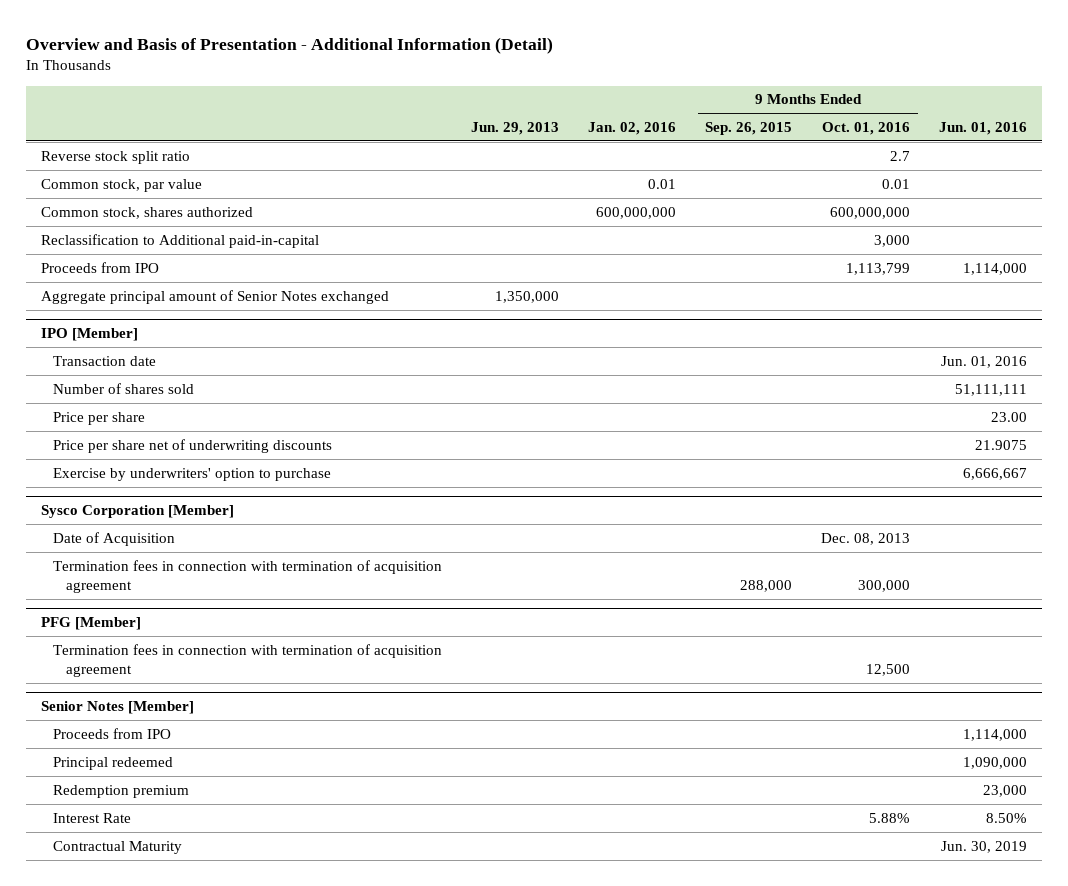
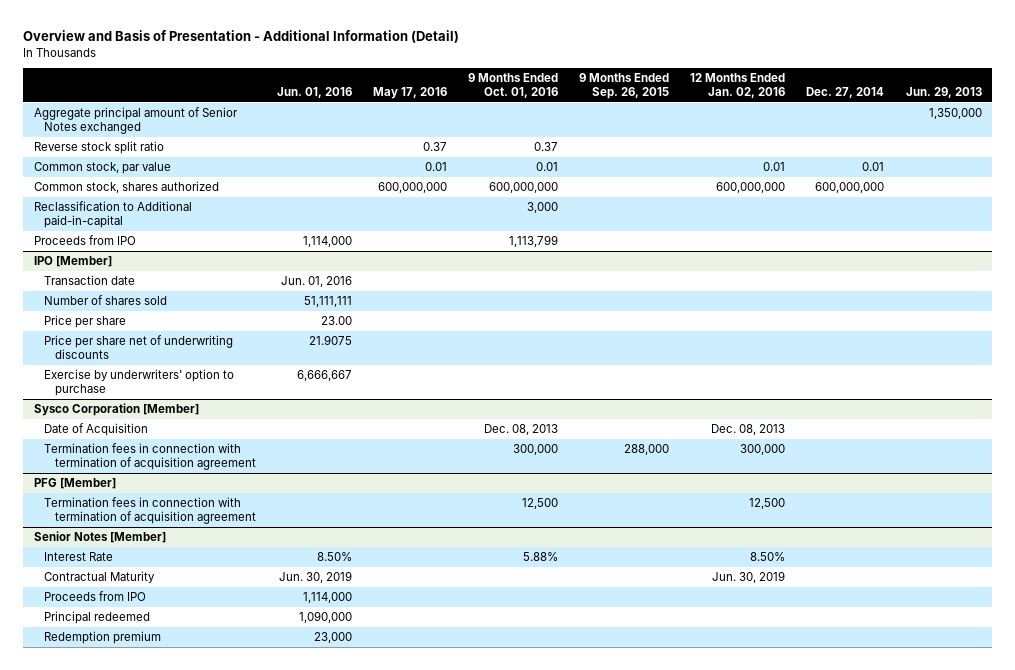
[588,121,677,135] Jan. 02, 2016 -> none
none -> [372,87,447,100] May 17, 2016
none -> [690,73,786,99] 12 Months Ended Jan. 02, 2016
none -> [806,87,885,99] Dec. 27, 2014
[40,289,389,304] Aggregate principal amount of Senior Notes exchanged -> [33,107,238,135] Aggregate principal amount of Senior Notes exchanged
[890,150,911,161] 2.7 -> [534,142,559,152] 0.37
[53,812,132,823] Interest Rate -> [44,552,114,562] Interest Rate
[53,840,183,854] Contractual Maturity -> [44,571,156,584] Contractual Maturity

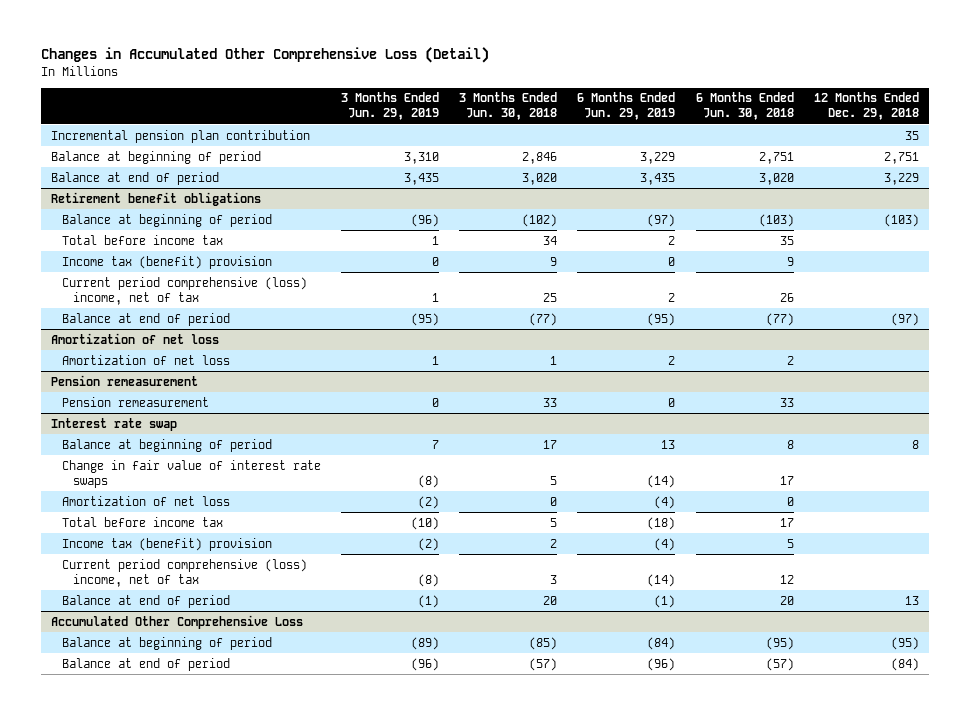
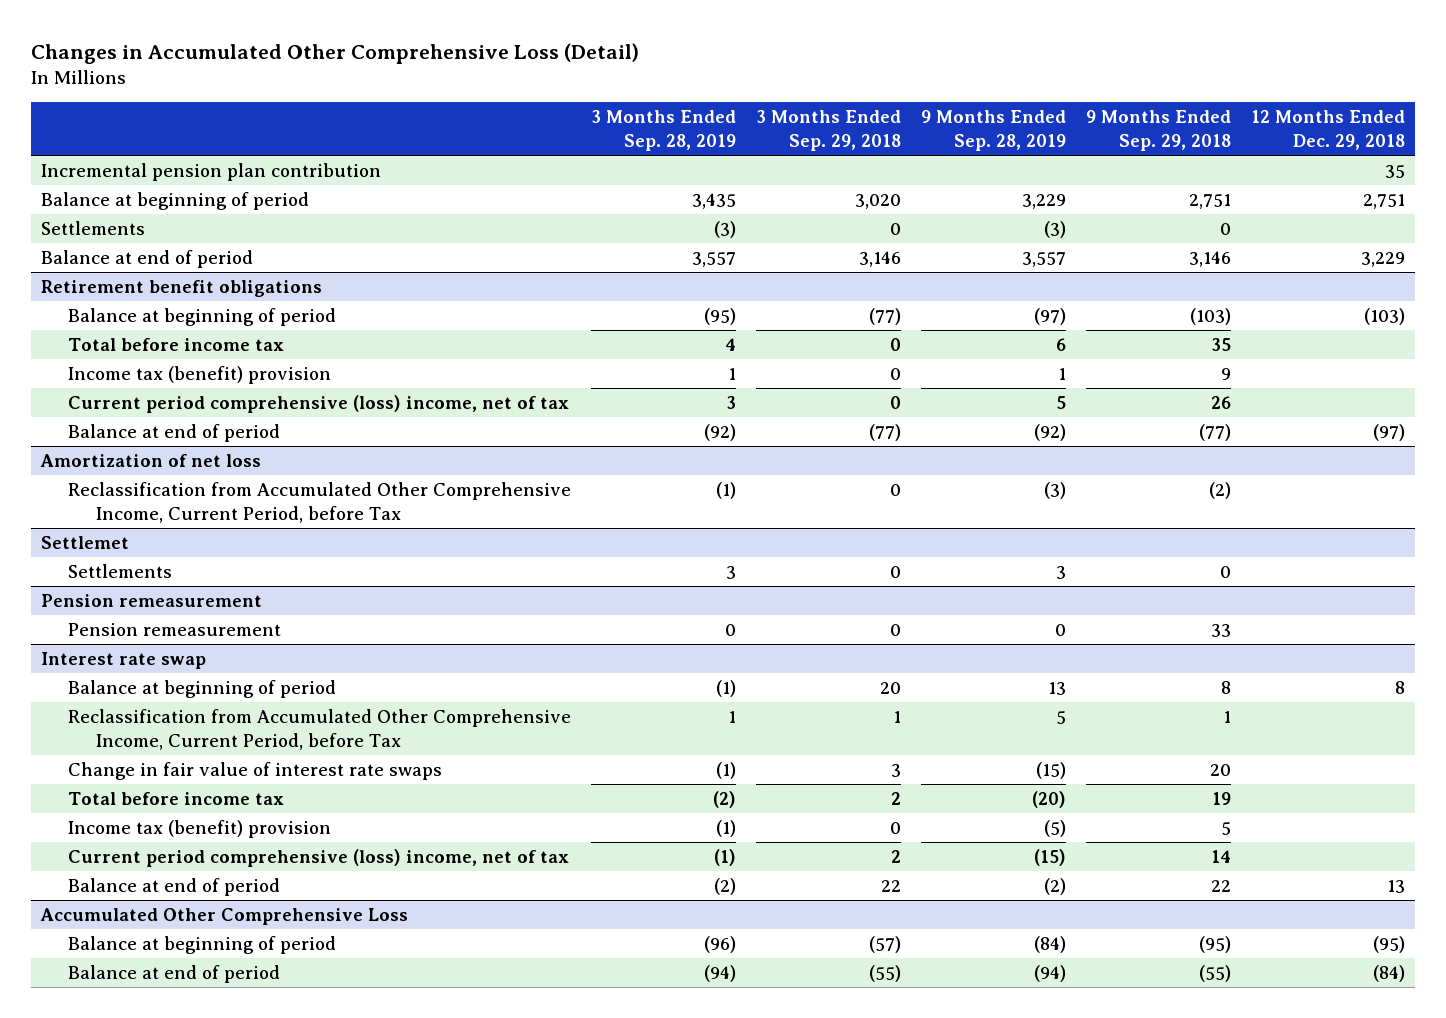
[341,92,440,121] 3 Months Ended Jun. 29, 2019 -> none
[459,92,558,121] 3 Months Ended Jun. 30, 2018 -> none
[577,92,676,121] 6 Months Ended Jun. 29, 2019 -> none
[695,92,794,121] 6 Months Ended Jun. 30, 2018 -> none
none -> [591,110,737,152] 3 Months Ended Sep. 28, 2019
none -> [756,110,902,152] 3 Months Ended Sep. 29, 2018
none -> [921,110,1067,152] 9 Months Ended Sep. 28, 2019
none -> [1086,110,1232,152] 9 Months Ended Sep. 29, 2018
none -> [41,220,146,235] Settlements
[61,354,230,365] Amortization of net loss -> [68,481,572,523] Reclassification from Accumulated Other Comprehensive Income, Current Period, before Tax
none -> [41,535,130,549] Settlemet
none -> [68,563,173,578] Settlements
none -> [68,708,572,750] Reclassification from Accumulated Other Comprehensive Income, Current Period, before Tax
[61,495,230,506] Amortization of net loss -> none

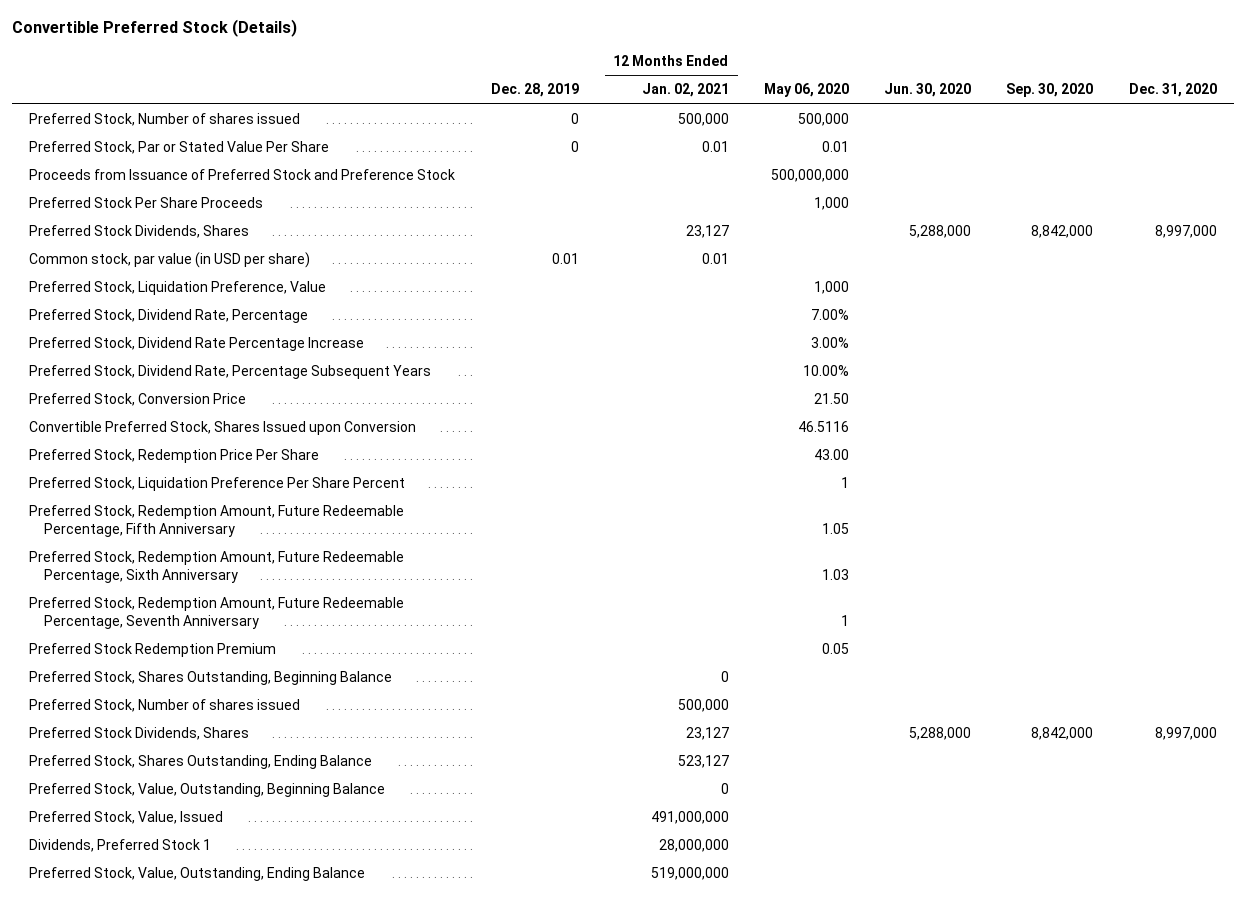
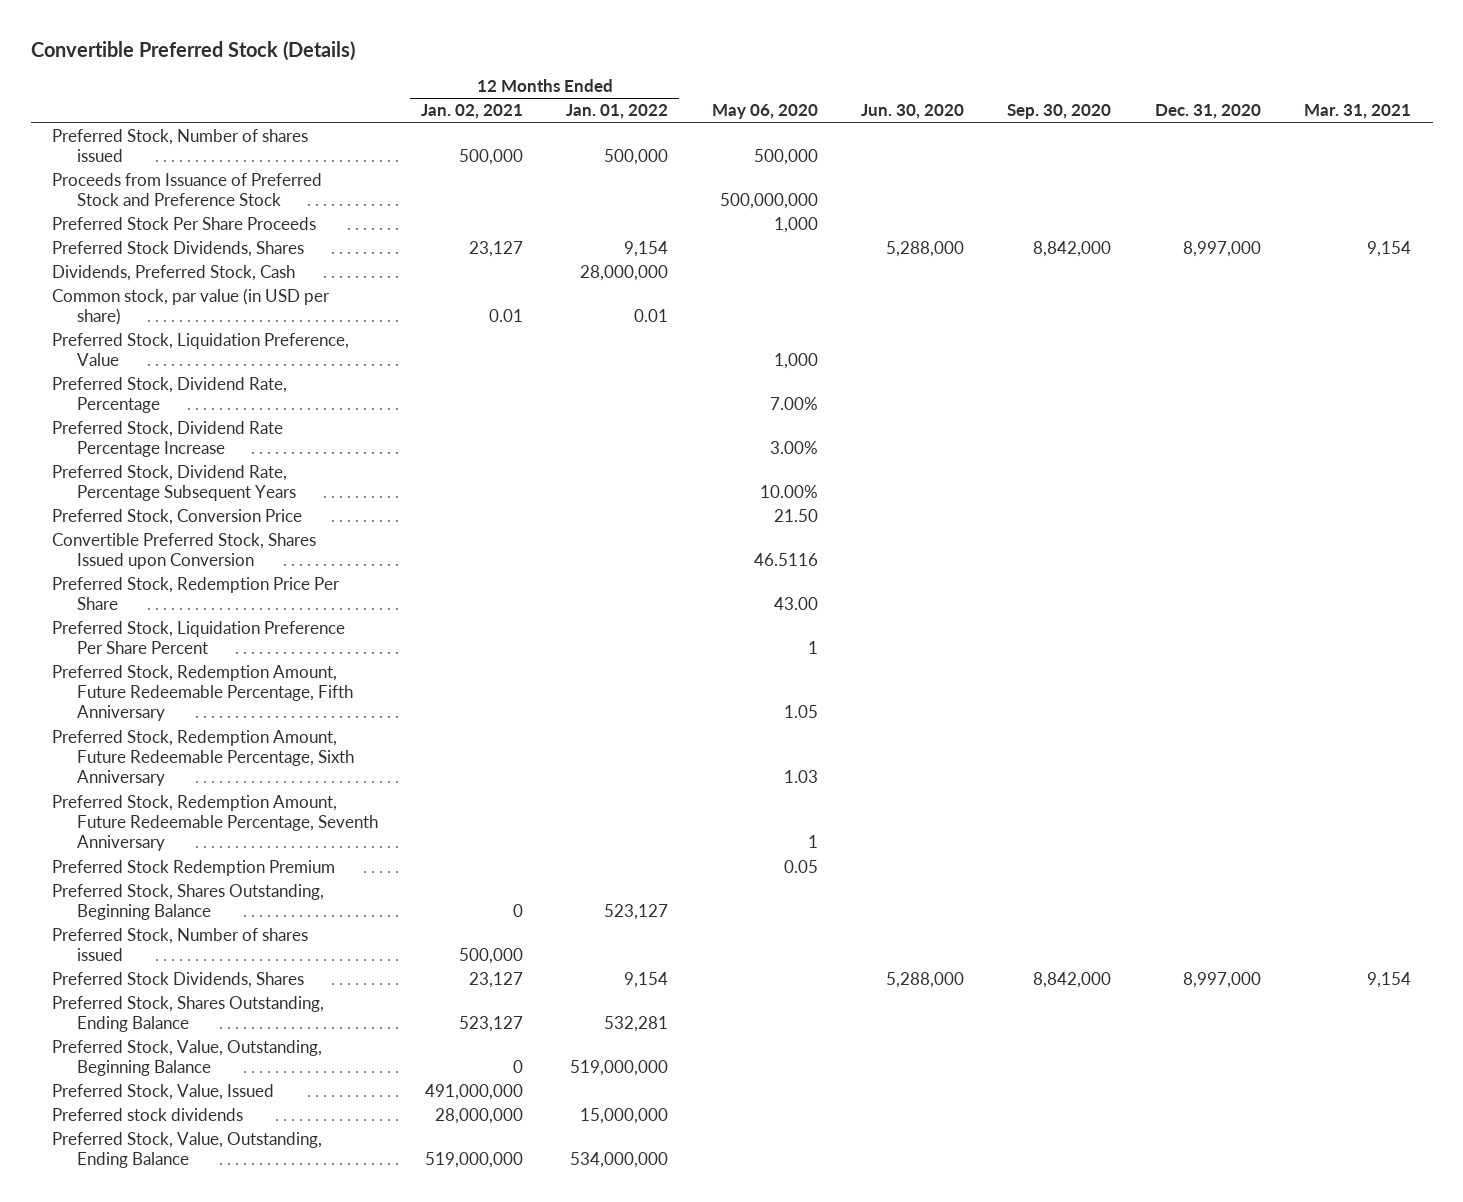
[490,83,579,98] Dec. 28, 2019 -> none
none -> [566,104,669,120] Jan. 01, 2022
none -> [1304,104,1412,120] Mar. 31, 2021
[29,141,330,155] Preferred Stock, Par or Stated Value Per Share -> none
none -> [52,265,296,282] Dividends, Preferred Stock, Cash
[29,839,212,853] Dividends, Preferred Stock 1 -> [52,1108,244,1122] Preferred stock dividends

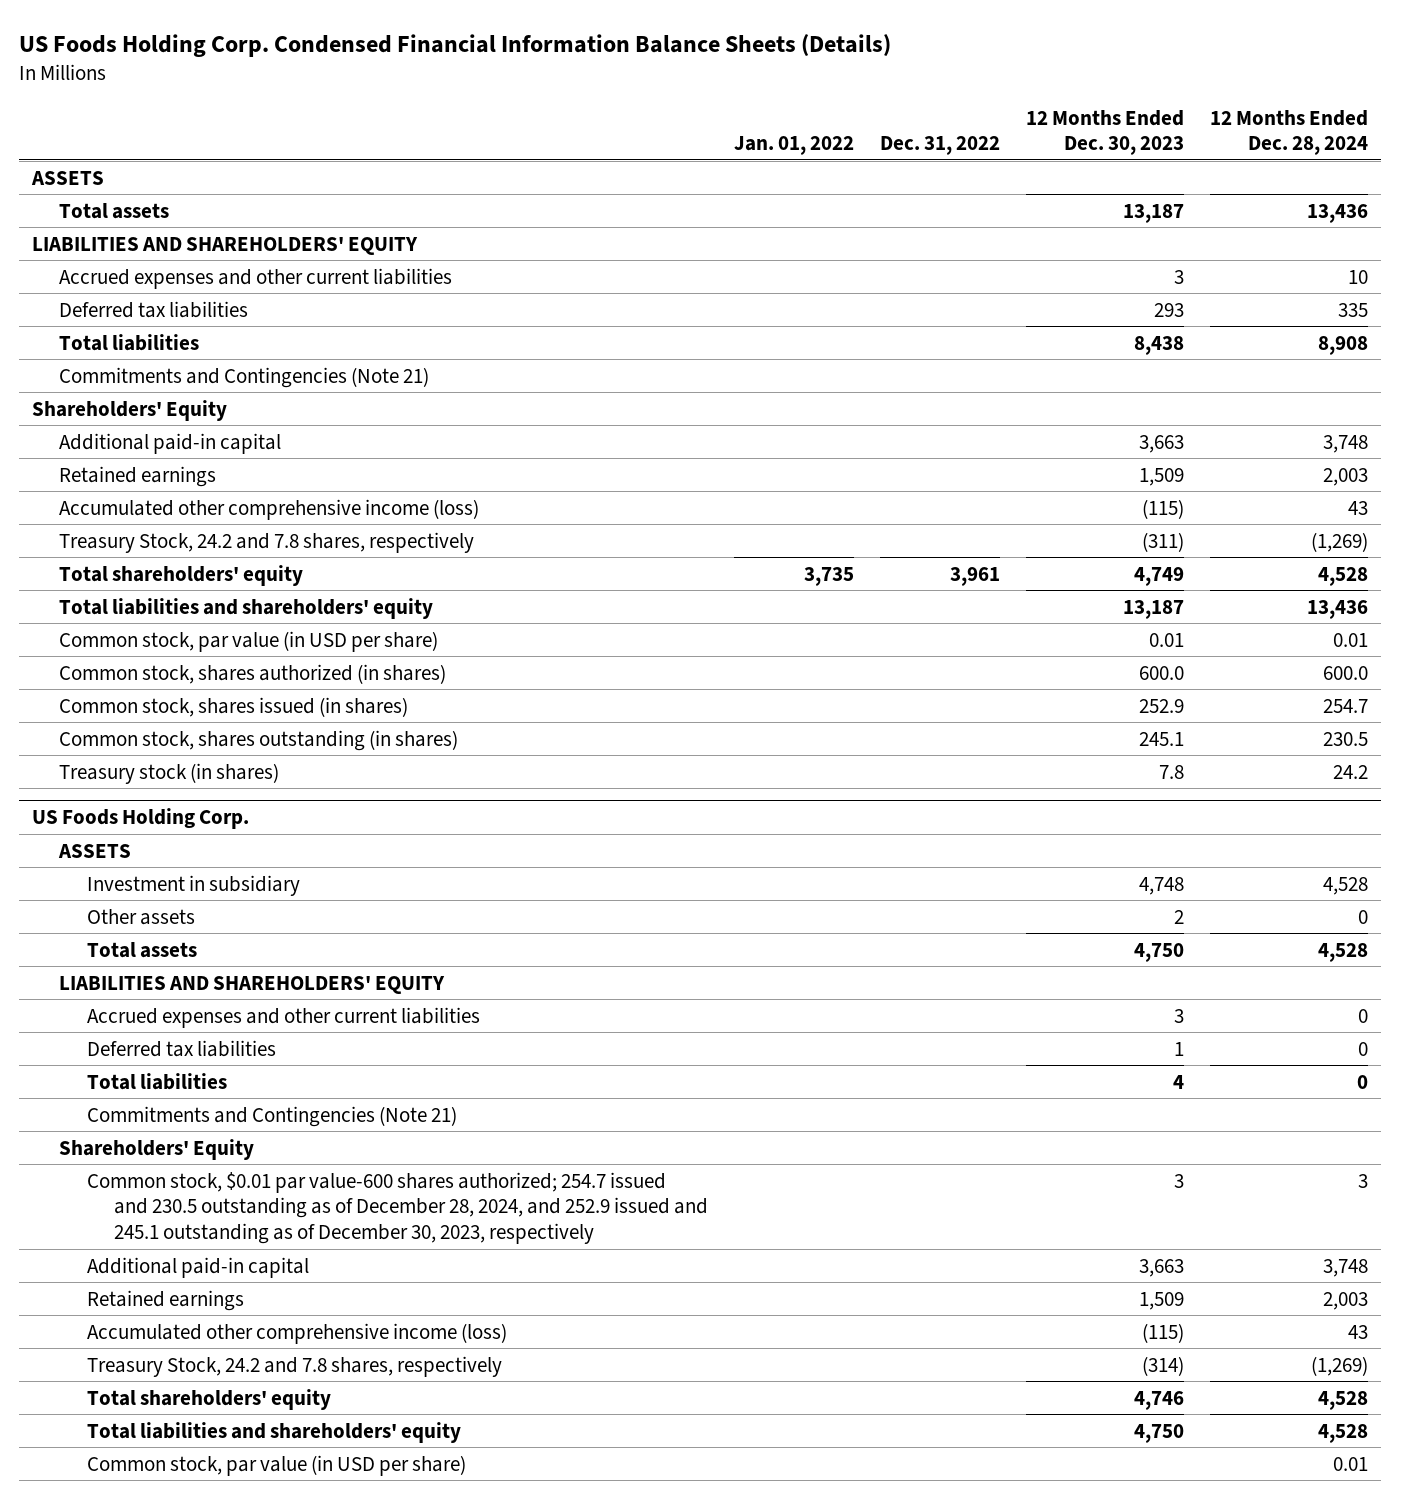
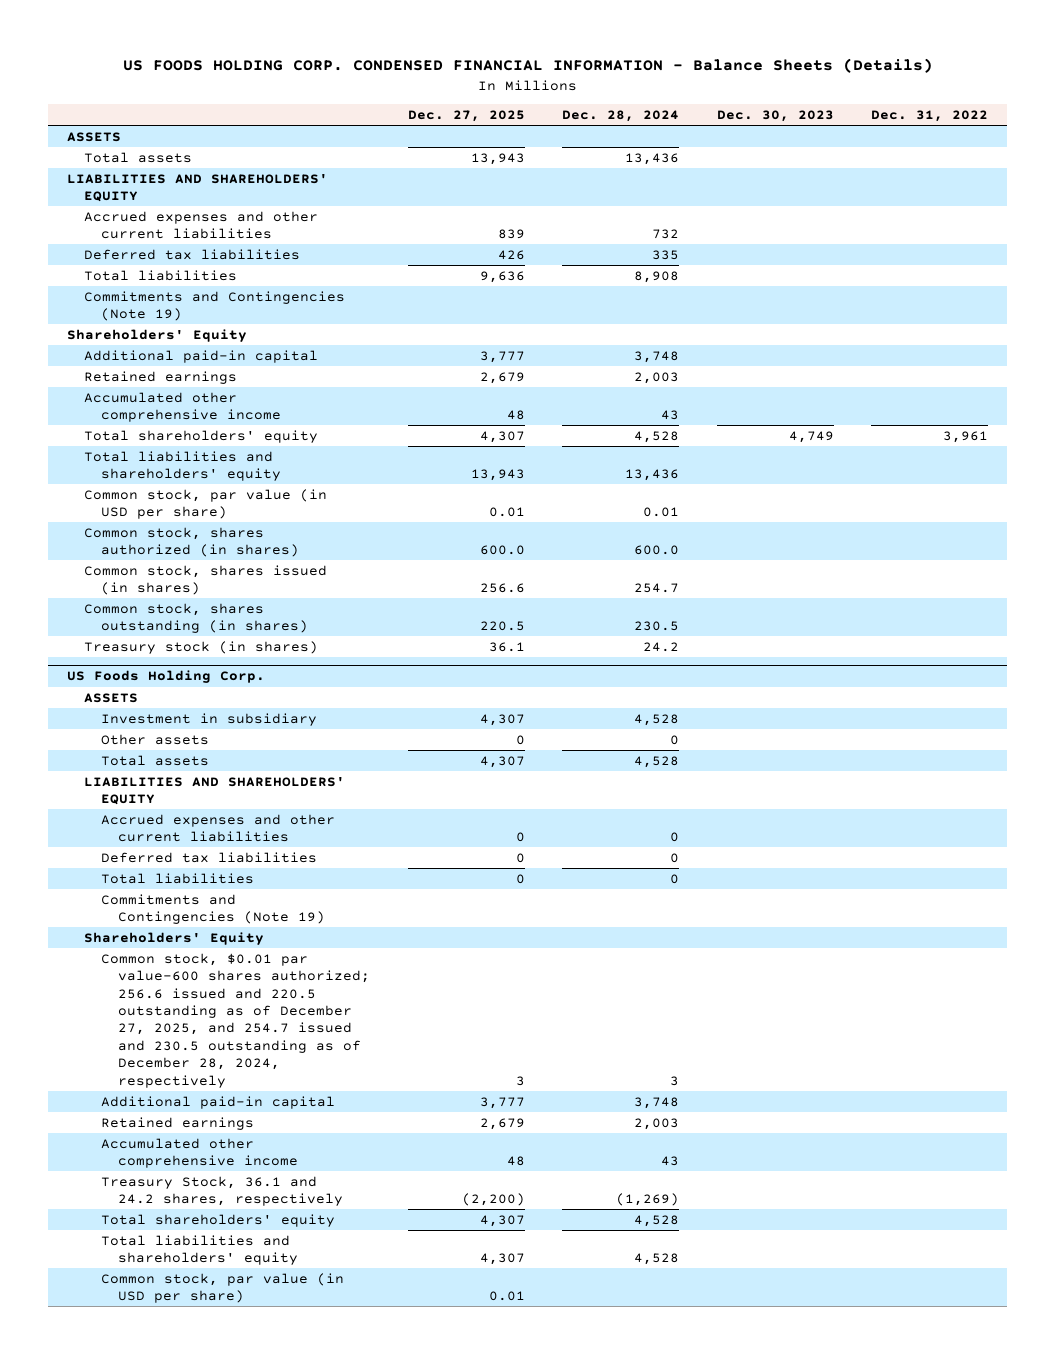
[19,33,892,57] US Foods Holding Corp. Condensed Financial Information Balance Sheets (Details) -> [122,58,933,74] US FOODS HOLDING CORP. CONDENSED FINANCIAL INFORMATION - Balance Sheets (Details)
[733,136,854,156] Jan. 01, 2022 -> none
[1026,109,1185,156] 12 Months Ended Dec. 30, 2023 -> none
[1210,109,1369,156] 12 Months Ended Dec. 28, 2024 -> none
none -> [407,109,525,122] Dec. 27, 2025
none -> [562,109,680,122] Dec. 28, 2024
none -> [716,109,834,122] Dec. 30, 2023
[59,366,430,388] Commitments and Contingencies (Note 21) -> [84,290,346,322] Commitments and Contingencies (Note 19)
[59,531,475,553] Treasury Stock, 24.2 and 7.8 shares, respectively -> none
[59,498,480,520] Accumulated other comprehensive income (loss) -> [84,391,282,423] Accumulated other comprehensive income
[86,1105,457,1127] Commitments and Contingencies (Note 21) -> [101,893,326,925] Commitments and Contingencies (Note 19)
[86,1171,708,1245] Common stock, $0.01 par value-600 shares authorized; 254.7 issued and 230.5 outstanding as of December 28, 2024, and 252.9 issued and 245.1 outstanding as of December 30, 2023, respectively -> [101,952,371,1088] Common stock, $0.01 par value-600 shares authorized; 256.6 issued and 220.5 outstanding as of December 27, 2025, and 254.7 issued and 230.5 outstanding as of December 28, 2024, respectively
[86,1322,507,1344] Accumulated other comprehensive income (loss) -> [101,1137,299,1169] Accumulated other comprehensive income
[86,1355,502,1377] Treasury Stock, 24.2 and 7.8 shares, respectively -> [101,1175,344,1207] Treasury Stock, 36.1 and 24.2 shares, respectively

